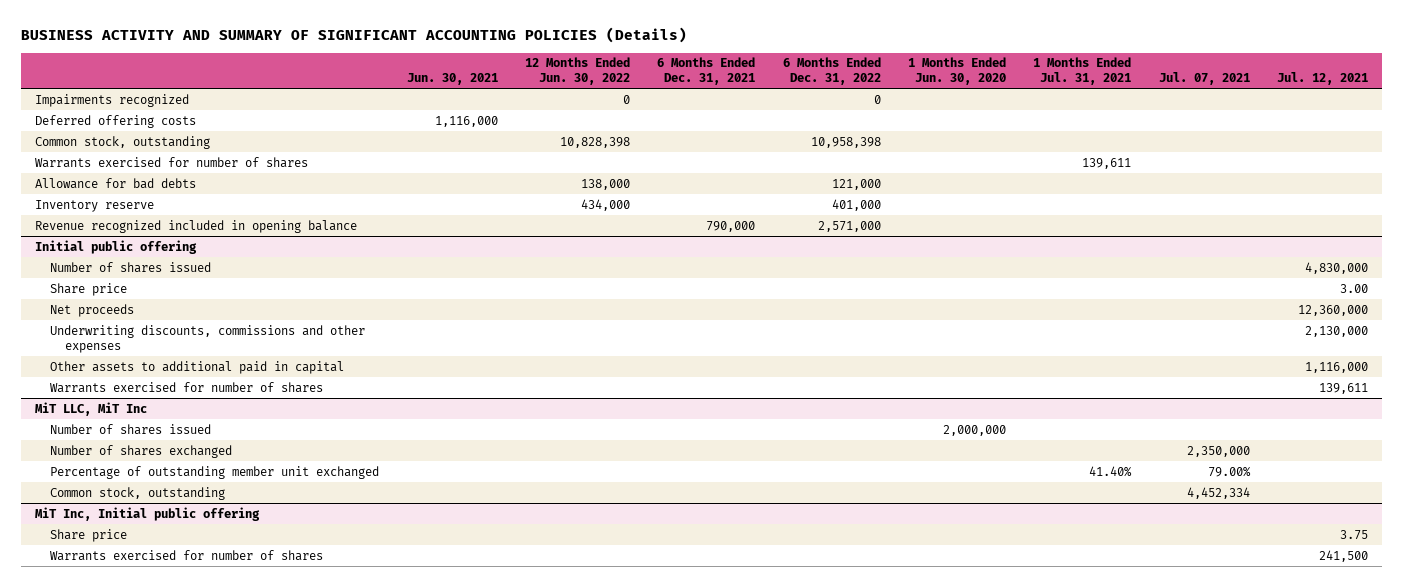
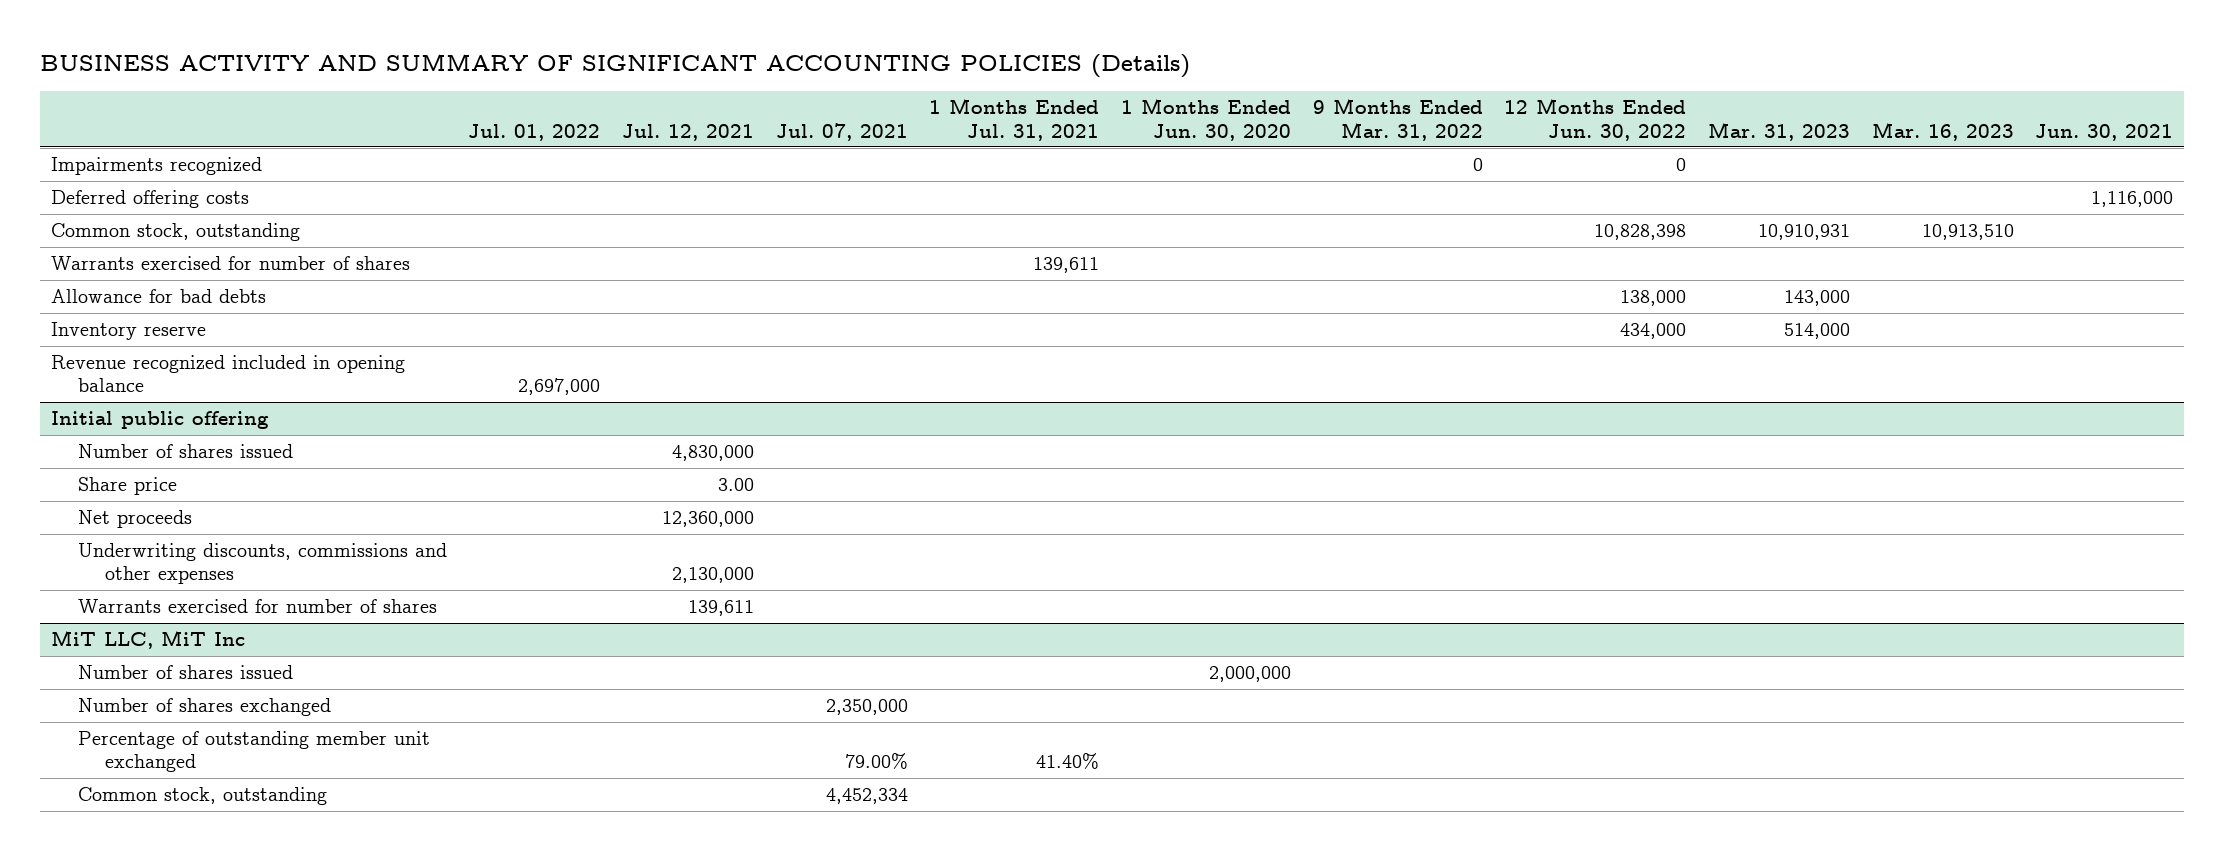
[657,57,756,86] 6 Months Ended Dec. 31, 2021 -> none
[782,57,881,86] 6 Months Ended Dec. 31, 2022 -> none
none -> [468,123,601,141] Jul. 01, 2022
none -> [1312,98,1483,141] 9 Months Ended Mar. 31, 2022
none -> [1708,121,1851,141] Mar. 31, 2023
none -> [1871,121,2014,141] Mar. 16, 2023
[50,360,345,374] Other assets to additional paid in capital -> none
[35,506,261,521] MiT Inc, Initial public offering -> none
[50,528,128,542] Share price -> none
[50,549,324,561] Warrants exercised for number of shares -> none

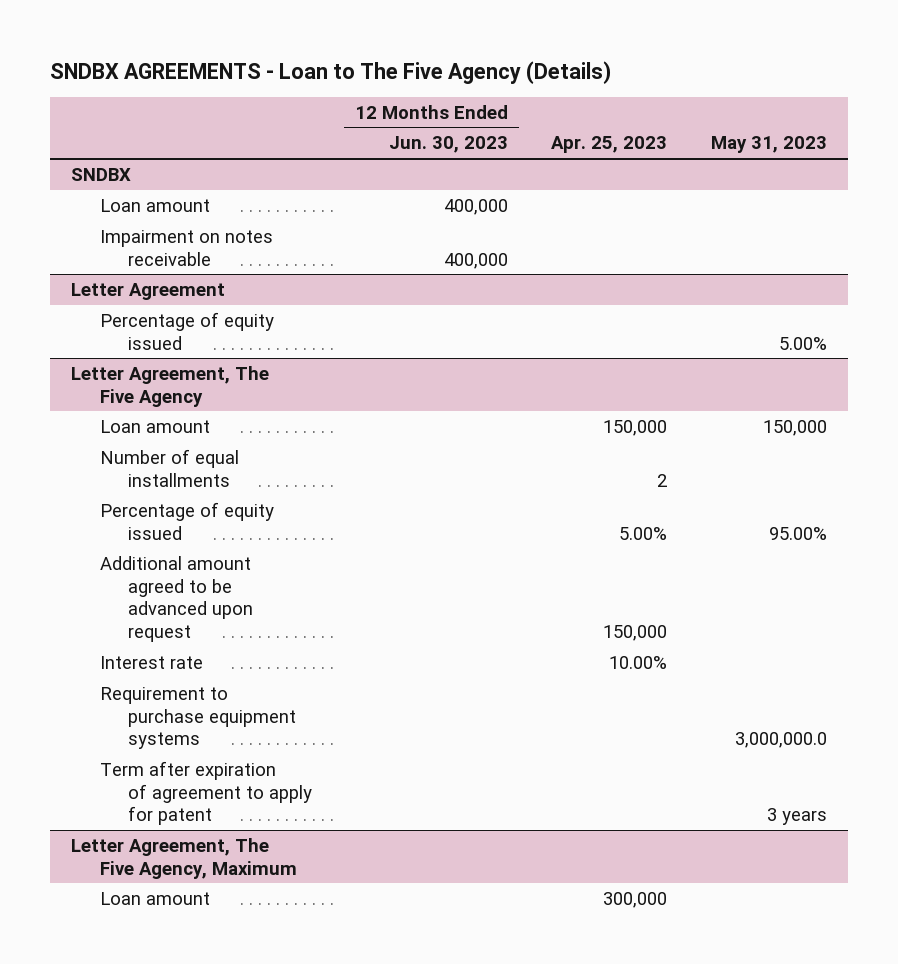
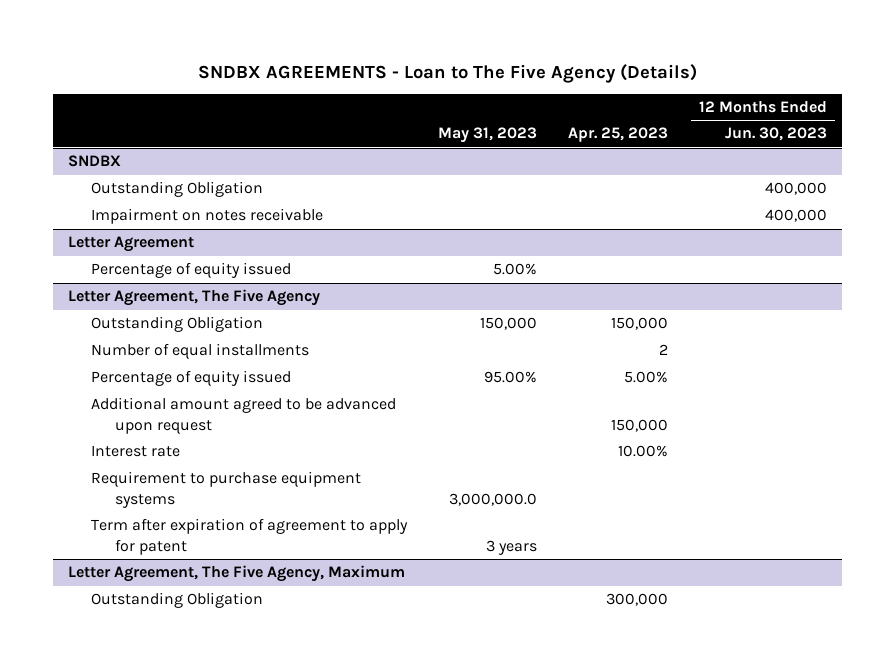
[99,198,210,212] Loan amount -> [91,181,264,198] Outstanding Obligation
[99,419,210,433] Loan amount -> [91,316,264,333] Outstanding Obligation
[99,891,210,905] Loan amount -> [91,592,264,609] Outstanding Obligation

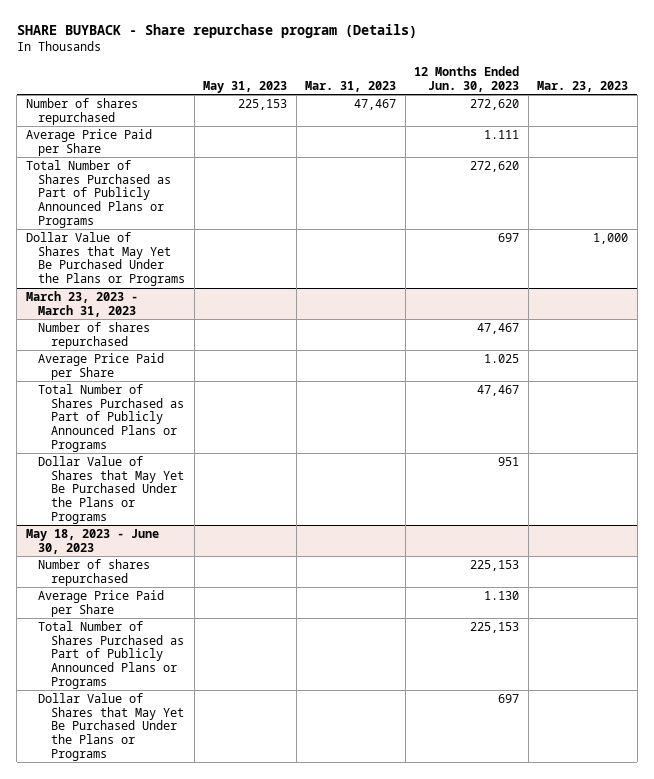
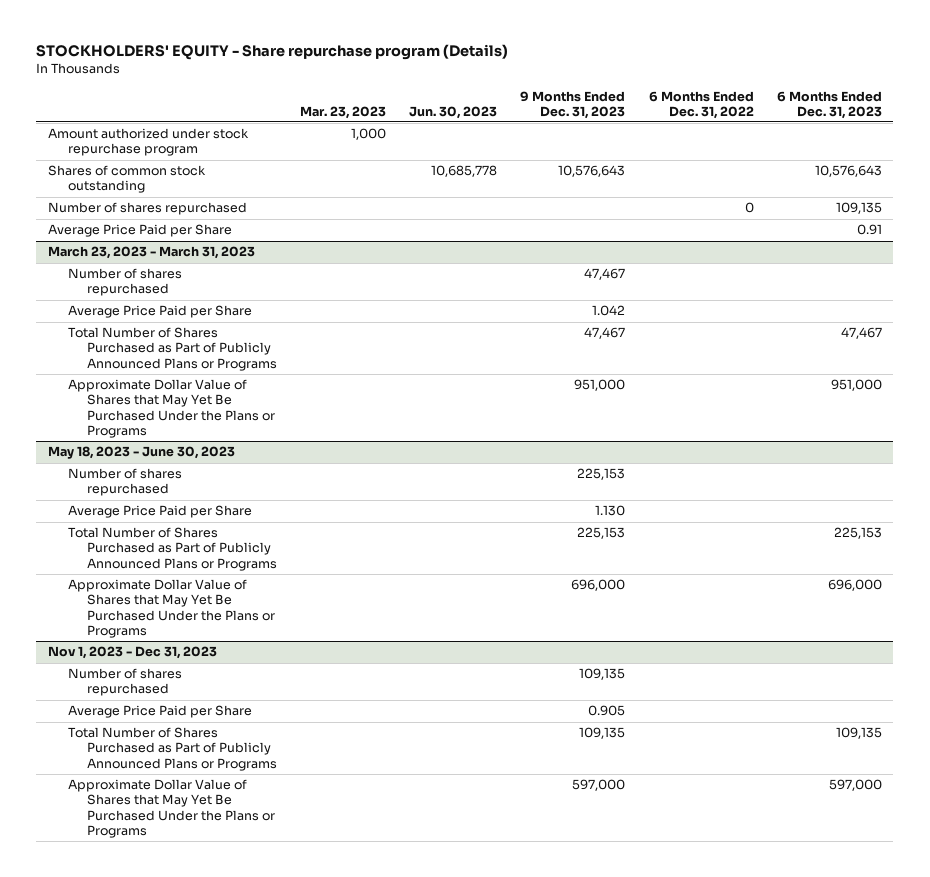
[16,24,417,39] SHARE BUYBACK - Share repurchase program (Details) -> [36,43,509,60] STOCKHOLDERS' EQUITY - Share repurchase program (Details)
[203,80,288,93] May 31, 2023 -> none
[305,80,397,92] Mar. 31, 2023 -> none
[414,65,520,92] 12 Months Ended Jun. 30, 2023 -> none
none -> [409,105,498,119] Jun. 30, 2023
none -> [520,90,626,119] 9 Months Ended Dec. 31, 2023
none -> [648,90,754,119] 6 Months Ended Dec. 31, 2022
none -> [776,90,882,119] 6 Months Ended Dec. 31, 2023
none -> [48,128,250,157] Amount authorized under stock repurchase program
none -> [48,165,207,194] Shares of common stock outstanding
[25,159,172,228] Total Number of Shares Purchased as Part of Publicly Announced Plans or Programs -> none
[25,231,186,287] Dollar Value of Shares that May Yet Be Purchased Under the Plans or Programs -> none
[38,455,184,524] Dollar Value of Shares that May Yet Be Purchased Under the Plans or Programs -> [67,379,276,438] Approximate Dollar Value of Shares that May Yet Be Purchased Under the Plans or Programs
[38,692,184,761] Dollar Value of Shares that May Yet Be Purchased Under the Plans or Programs -> [67,579,276,638] Approximate Dollar Value of Shares that May Yet Be Purchased Under the Plans or Programs
none -> [48,646,218,660] Nov 1, 2023 - Dec 31, 2023
none -> [67,668,182,697] Number of shares repurchased
none -> [67,705,252,719] Average Price Paid per Share
none -> [67,727,278,771] Total Number of Shares Purchased as Part of Publicly Announced Plans or Programs
none -> [67,779,276,838] Approximate Dollar Value of Shares that May Yet Be Purchased Under the Plans or Programs

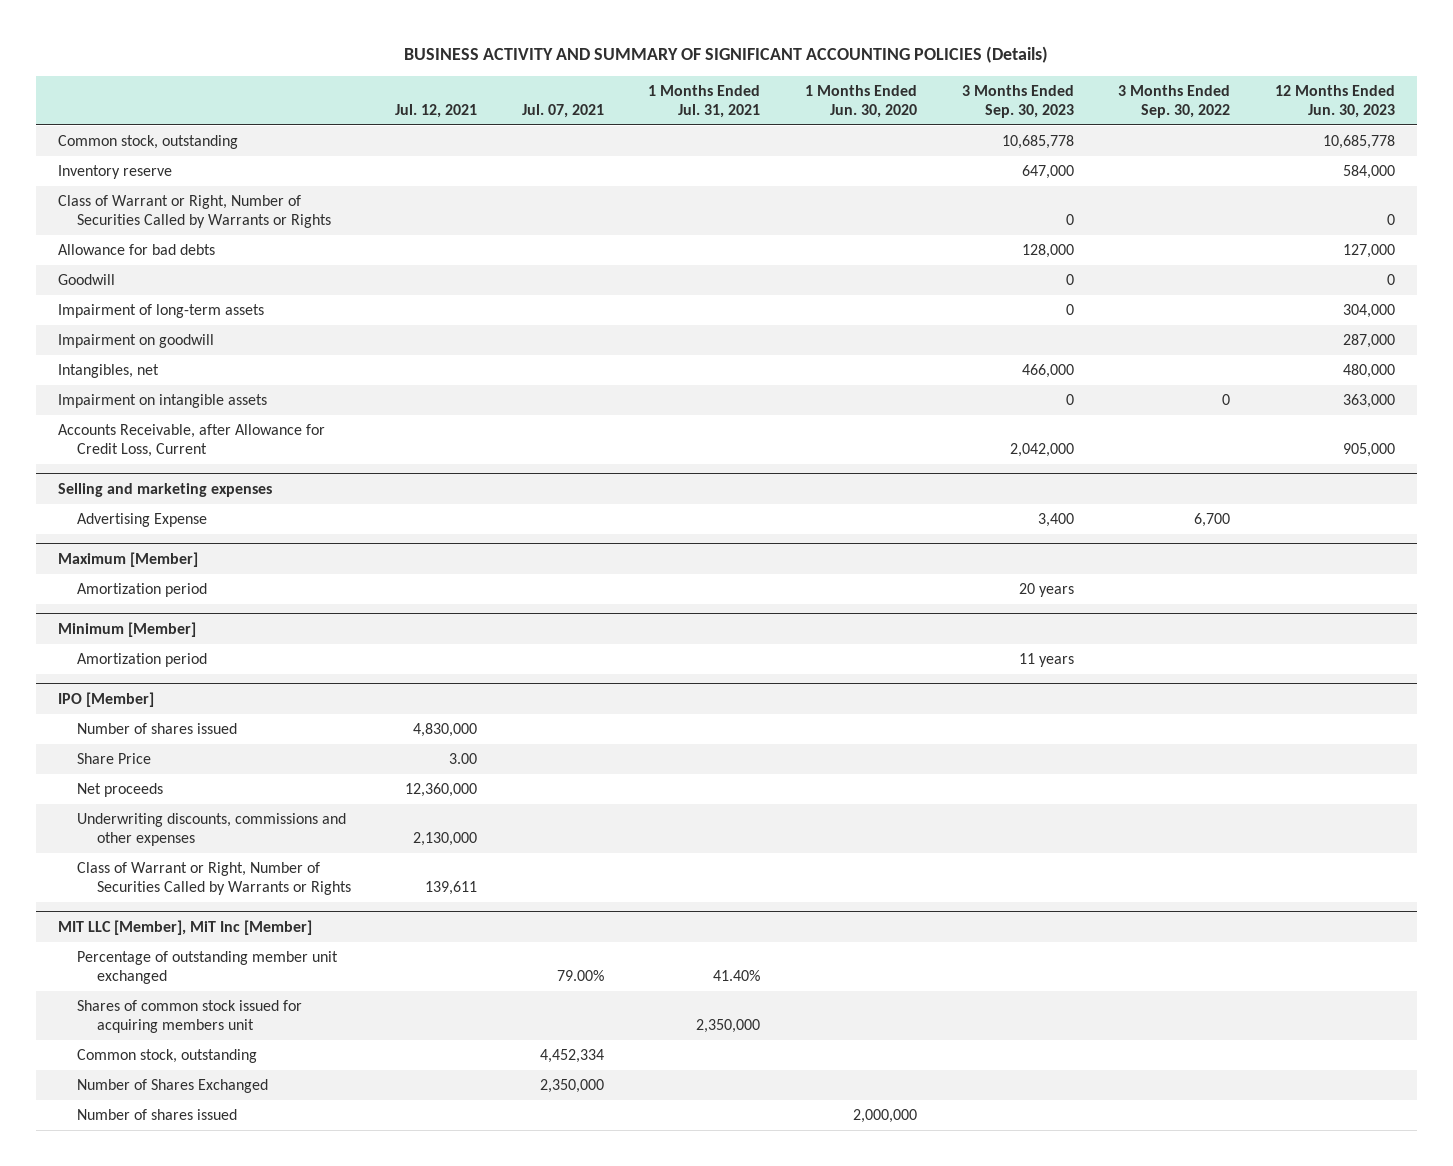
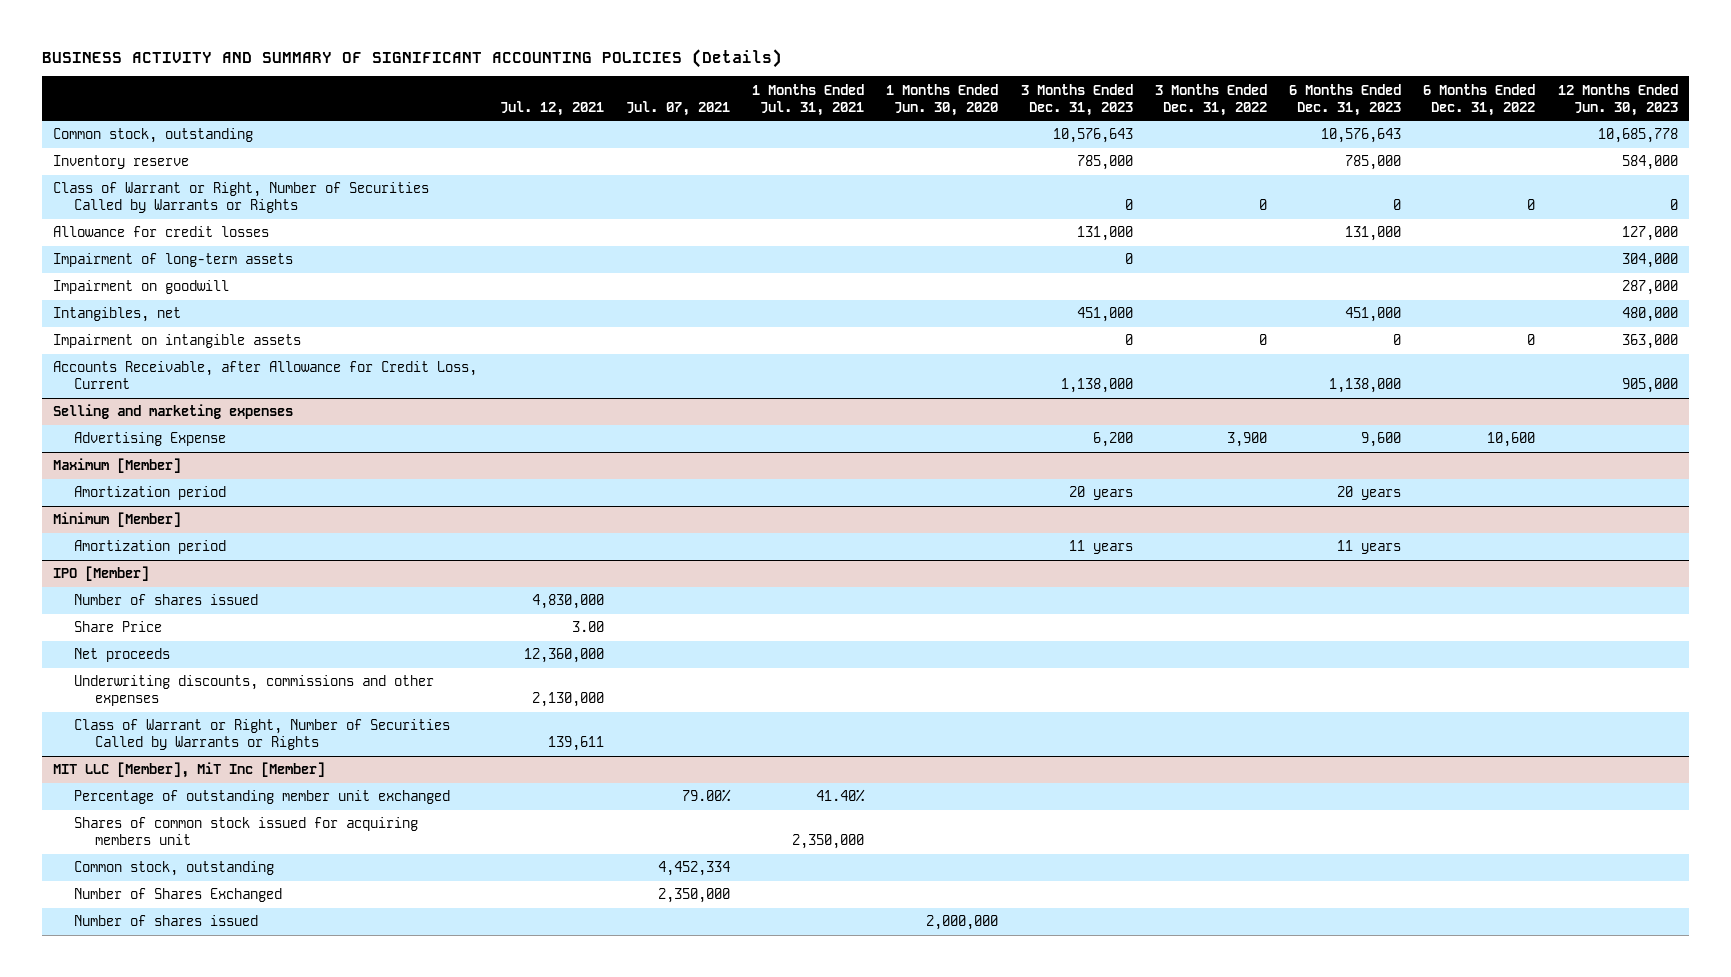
[961,85,1074,118] 3 Months Ended Sep. 30, 2023 -> none
[1118,85,1231,118] 3 Months Ended Sep. 30, 2022 -> none
none -> [1020,83,1133,116] 3 Months Ended Dec. 31, 2023
none -> [1154,83,1267,116] 3 Months Ended Dec. 31, 2022
none -> [1289,83,1402,116] 6 Months Ended Dec. 31, 2023
none -> [1423,83,1536,116] 6 Months Ended Dec. 31, 2022
[57,274,115,286] Goodwill -> none
[57,244,215,256] Allowance for bad debts -> [53,226,270,238] Allowance for credit losses

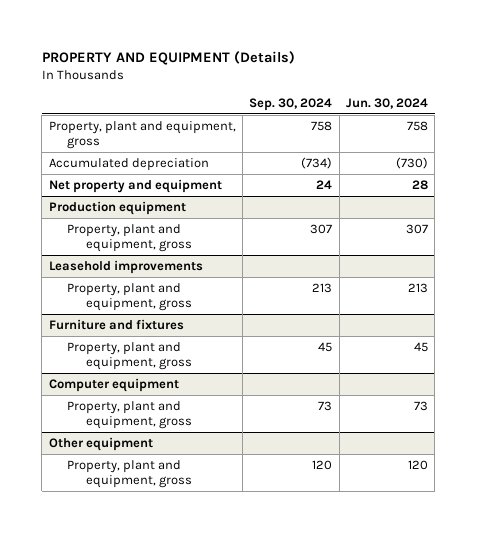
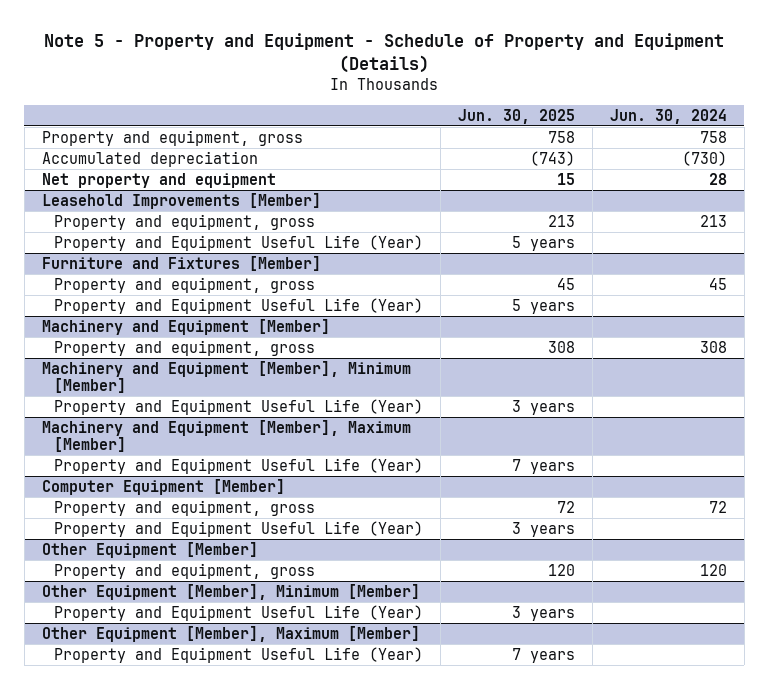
[41,50,295,65] PROPERTY AND EQUIPMENT (Details) -> [44,33,725,73] Note 5 - Property and Equipment - Schedule of Property and Equipment (Details)
[249,97,333,111] Sep. 30, 2024 -> none
none -> [458,108,576,124] Jun. 30, 2025
[48,121,236,149] Property, plant and equipment, gross -> [41,130,303,147] Property and equipment, gross
[48,201,186,216] Production equipment -> none
[67,224,192,252] Property, plant and equipment, gross -> none
[48,260,203,275] Leasehold improvements -> [41,193,321,210] Leasehold Improvements [Member]
[67,283,192,311] Property, plant and equipment, gross -> [54,214,316,231] Property and equipment, gross
none -> [54,235,424,252] Property and Equipment Useful Life (Year)
[48,319,184,331] Furniture and fixtures -> [41,256,321,272] Furniture and Fixtures [Member]
[67,342,192,370] Property, plant and equipment, gross -> [54,277,316,294] Property and equipment, gross
none -> [54,298,424,315] Property and Equipment Useful Life (Year)
none -> [41,319,330,336] Machinery and Equipment [Member]
none -> [54,340,316,357] Property and equipment, gross
none -> [41,361,411,394] Machinery and Equipment [Member], Minimum [Member]
none -> [54,399,424,416] Property and Equipment Useful Life (Year)
none -> [41,420,411,453] Machinery and Equipment [Member], Maximum [Member]
none -> [54,458,424,475] Property and Equipment Useful Life (Year)
[48,378,179,393] Computer equipment -> [41,479,285,496] Computer Equipment [Member]
[67,401,192,429] Property, plant and equipment, gross -> [54,500,316,517] Property and equipment, gross
[413,401,428,412] 73 -> [708,501,727,514] 72
none -> [54,521,424,538] Property and Equipment Useful Life (Year)
[48,437,153,452] Other equipment -> [41,542,258,559] Other Equipment [Member]
[67,460,192,488] Property, plant and equipment, gross -> [54,563,316,580] Property and equipment, gross
none -> [41,584,420,601] Other Equipment [Member], Minimum [Member]
none -> [54,605,424,622] Property and Equipment Useful Life (Year)
none -> [41,626,420,643] Other Equipment [Member], Maximum [Member]
none -> [54,647,424,664] Property and Equipment Useful Life (Year)

